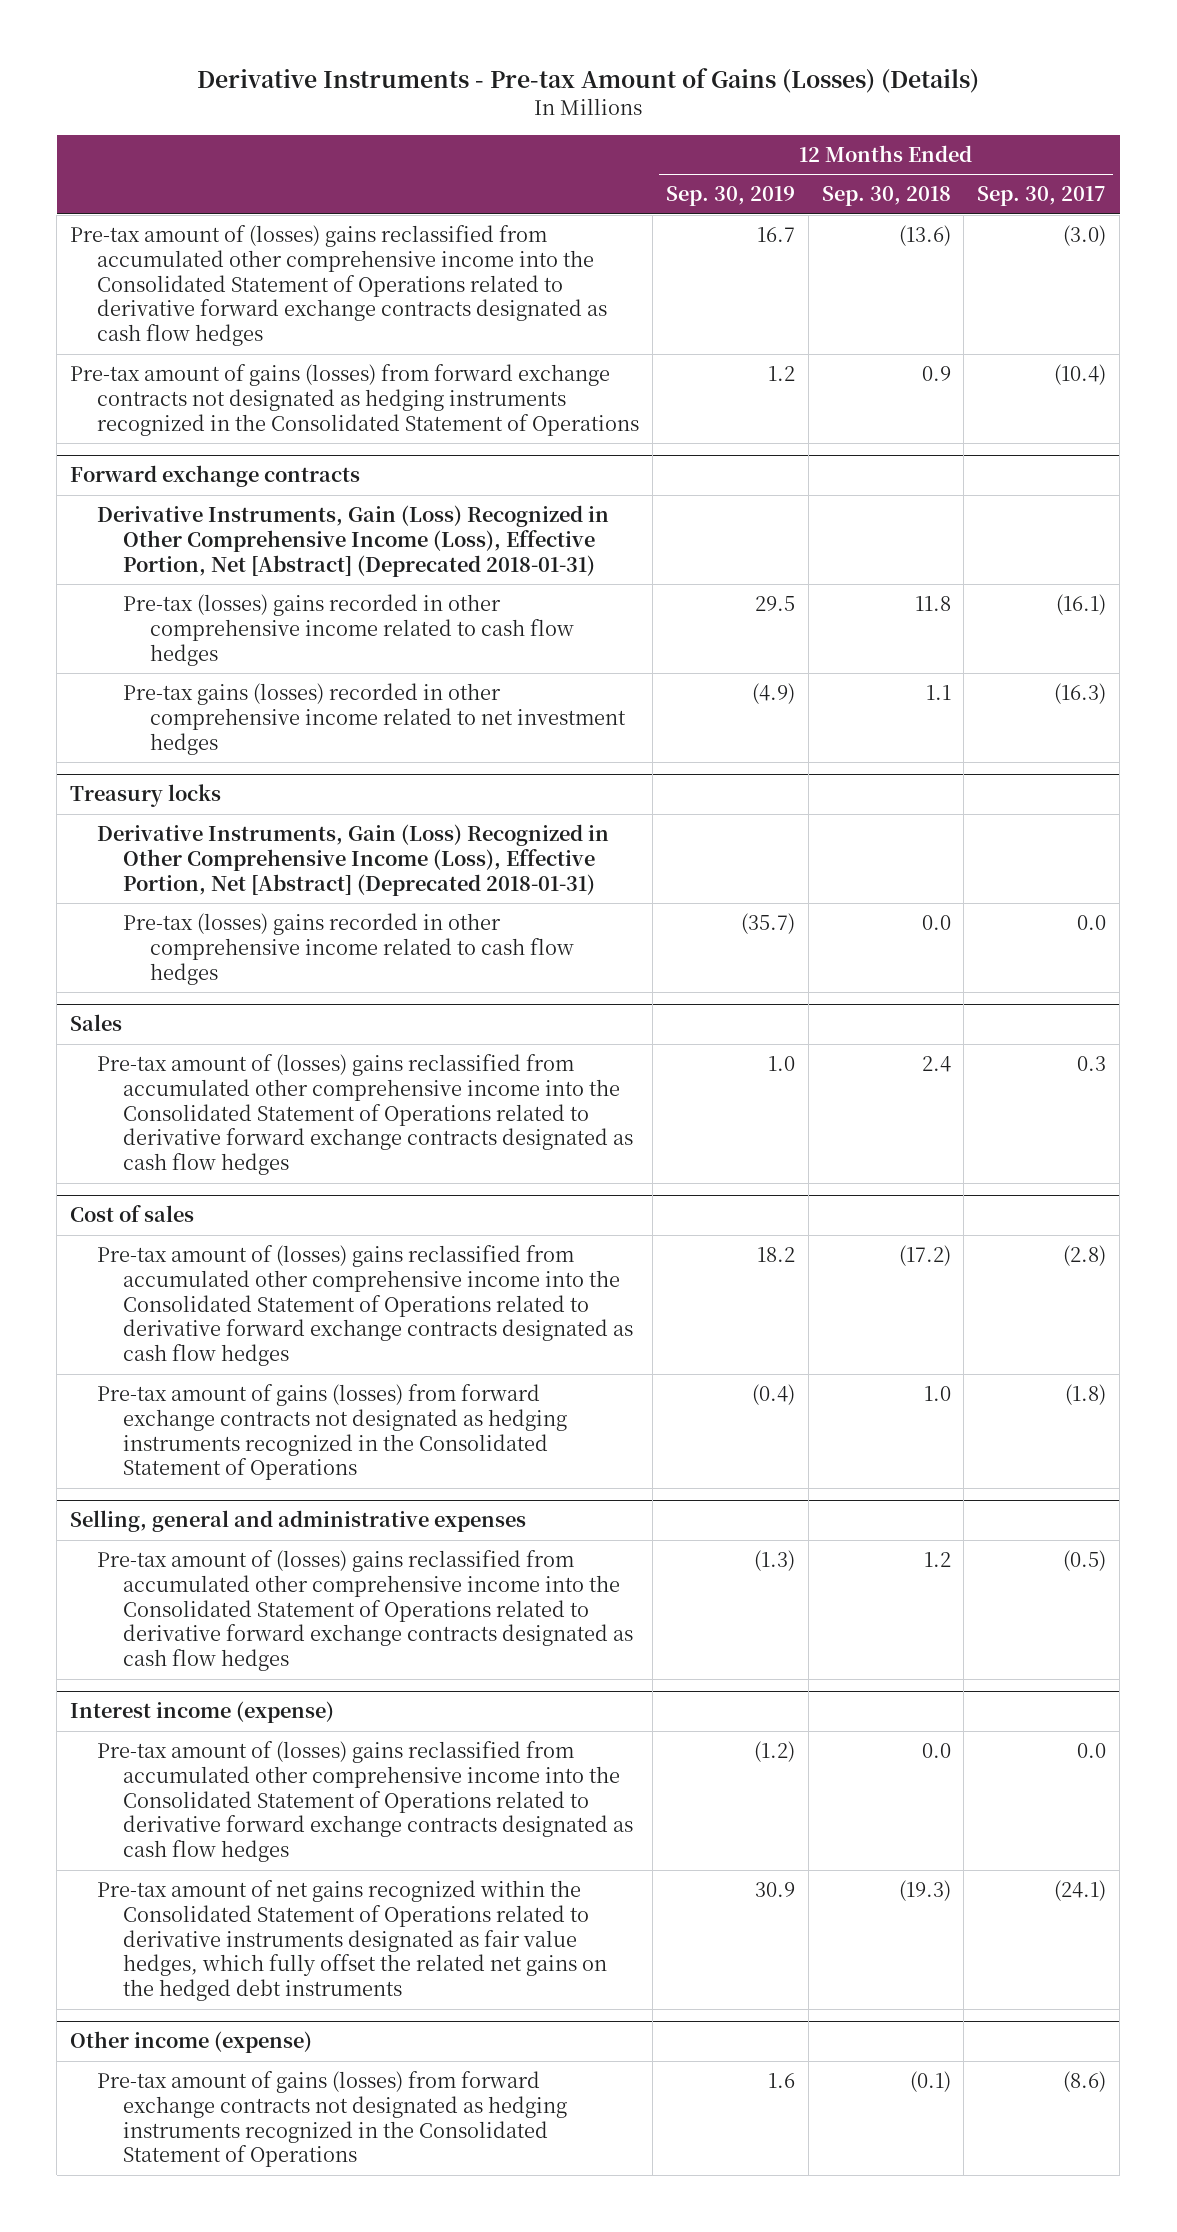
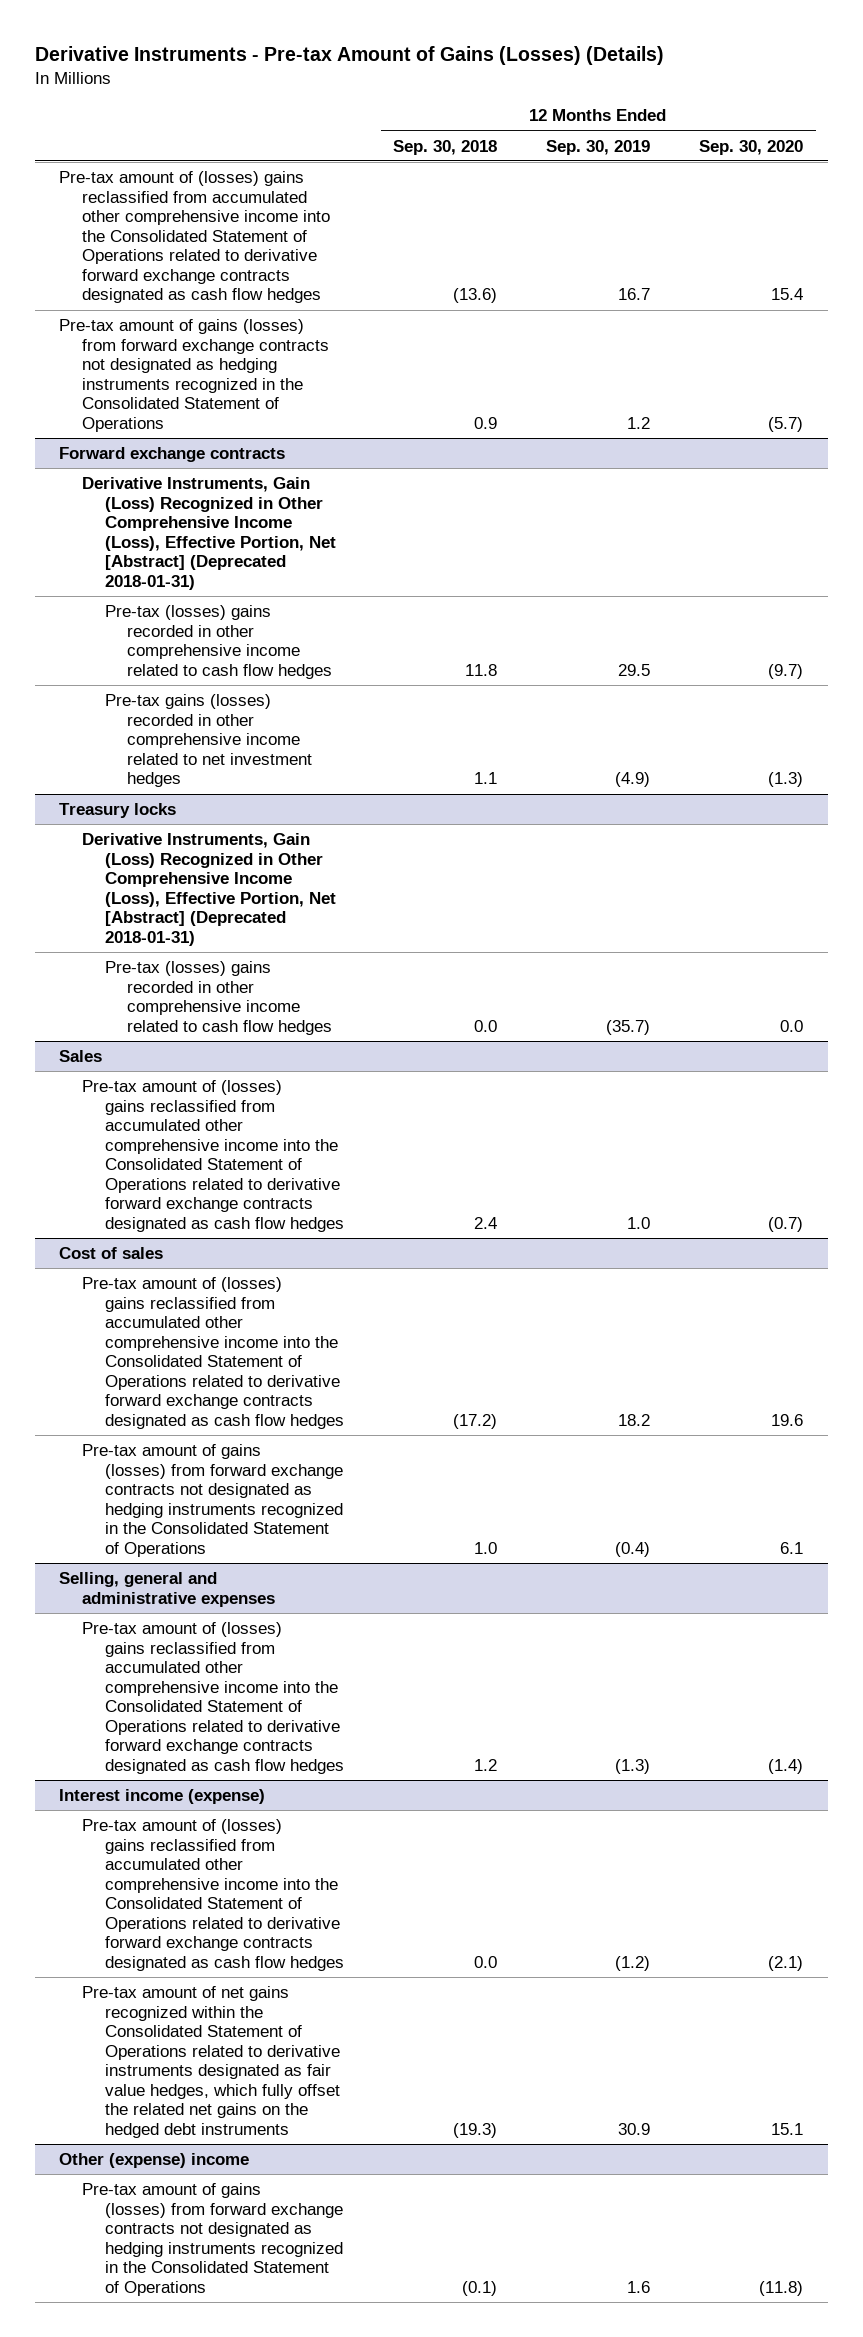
[977,186,1107,207] Sep. 30, 2017 -> none
none -> [699,139,804,155] Sep. 30, 2020
[70,2031,313,2054] Other income (expense) -> [59,2152,250,2168] Other (expense) income

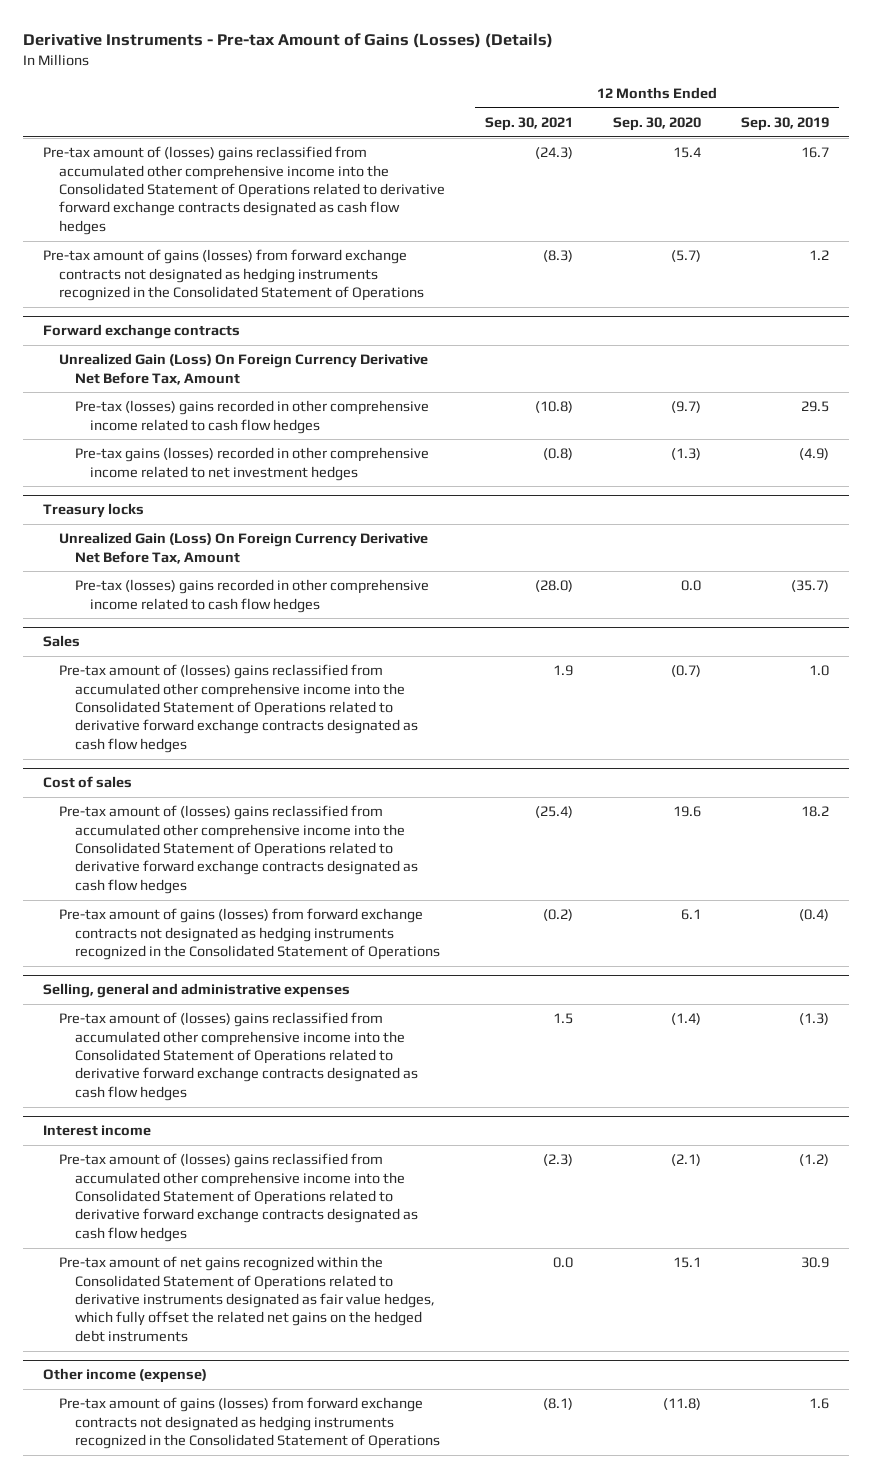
[392,139,497,155] Sep. 30, 2018 -> none
none -> [484,116,573,131] Sep. 30, 2021
[82,476,336,590] Derivative Instruments, Gain (Loss) Recognized in Other Comprehensive Income (Loss), Effective Portion, Net [Abstract] (Deprecated 2018-01-31) -> [58,353,428,385] Unrealized Gain (Loss) On Foreign Currency Derivative Net Before Tax, Amount
[82,832,336,946] Derivative Instruments, Gain (Loss) Recognized in Other Comprehensive Income (Loss), Effective Portion, Net [Abstract] (Deprecated 2018-01-31) -> [58,532,428,564] Unrealized Gain (Loss) On Foreign Currency Derivative Net Before Tax, Amount
[59,1788,266,1804] Interest income (expense) -> [42,1125,151,1137] Interest income
[59,2152,250,2168] Other (expense) income -> [42,1368,207,1384] Other income (expense)

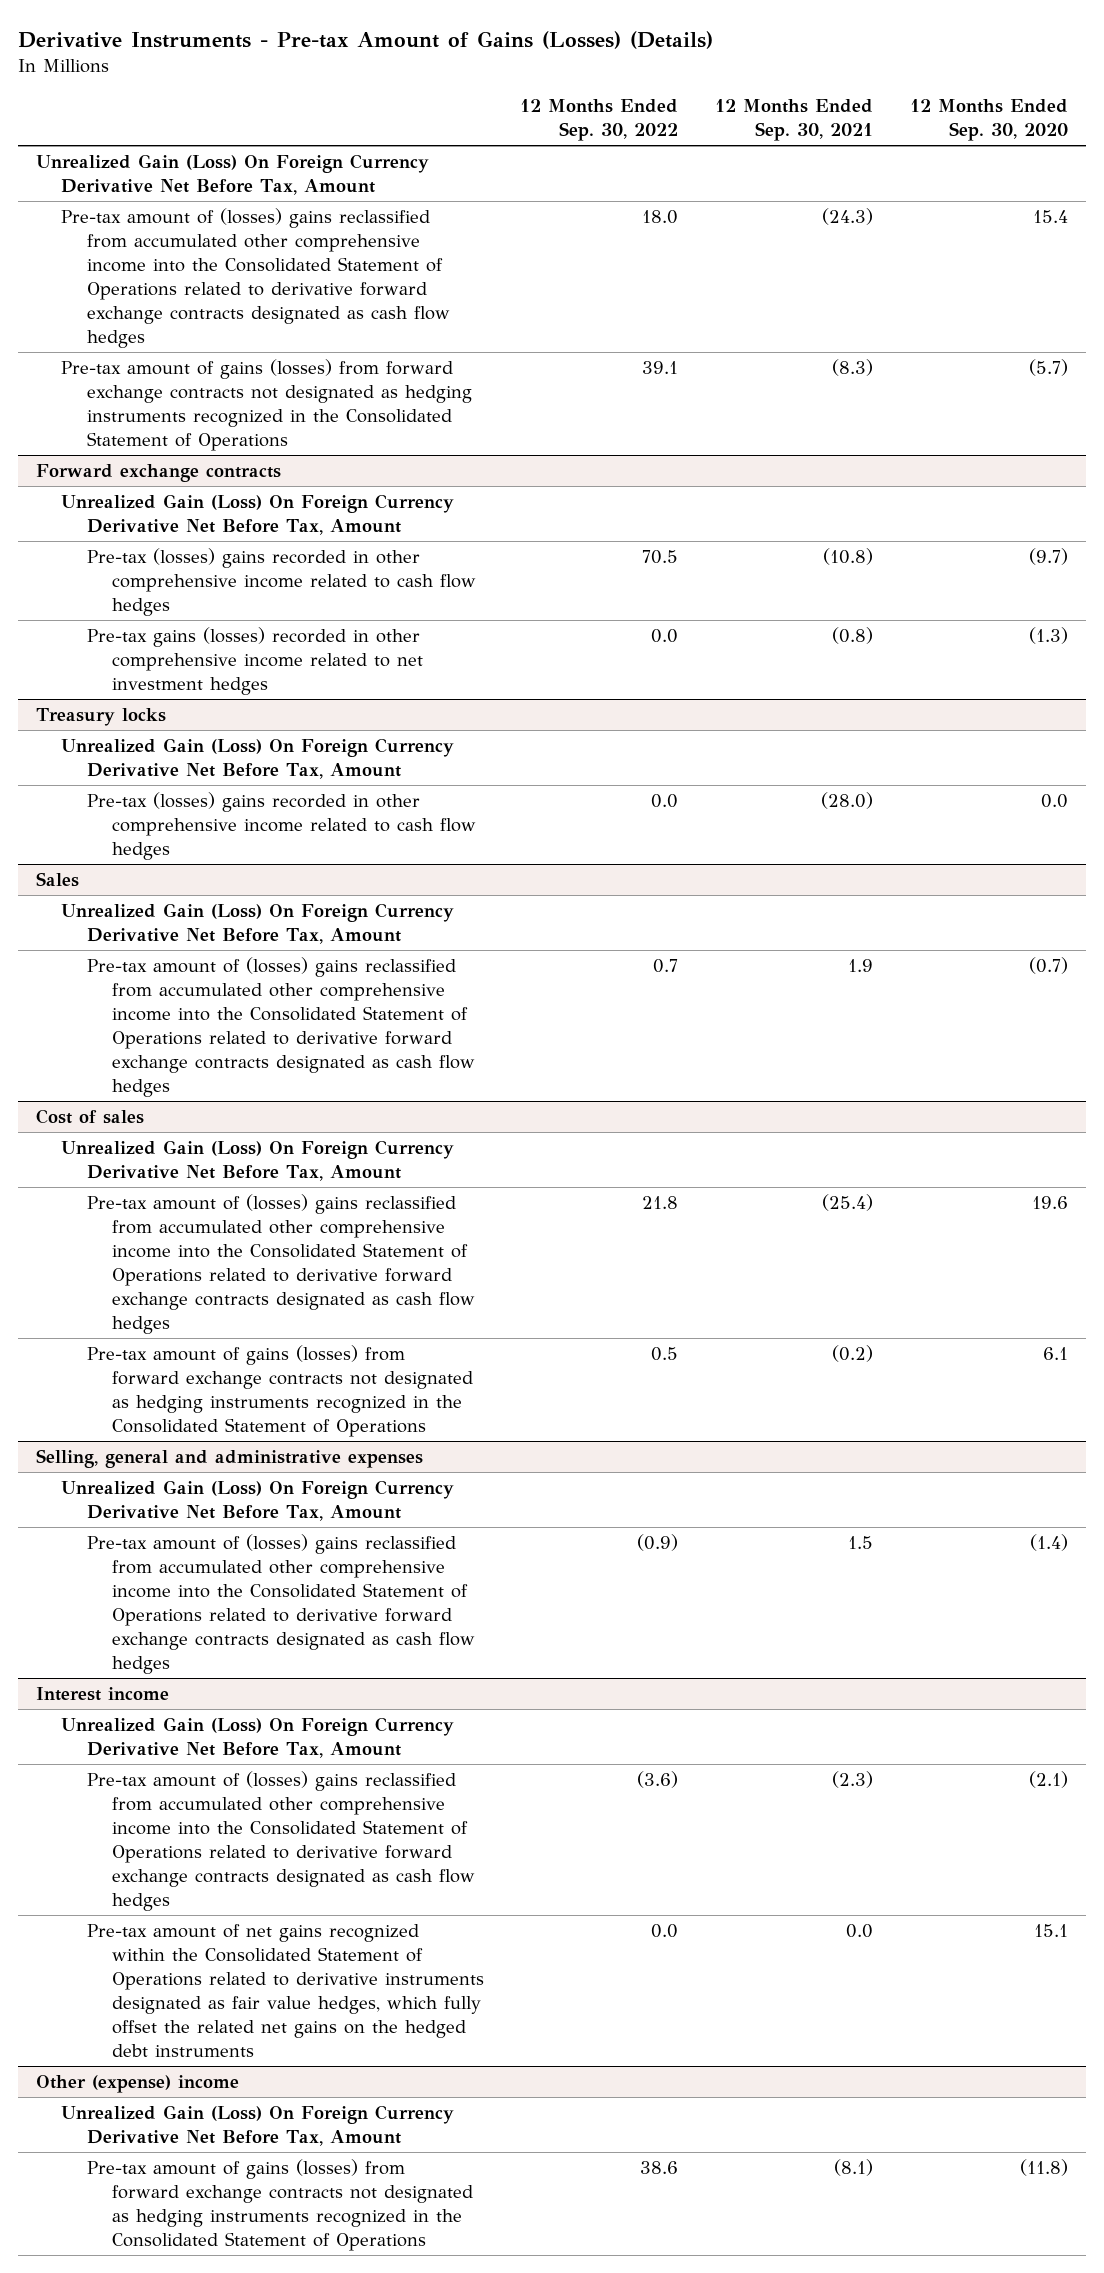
[741,116,830,131] Sep. 30, 2019 -> none
none -> [520,99,679,142] 12 Months Ended Sep. 30, 2022
none -> [36,153,430,195] Unrealized Gain (Loss) On Foreign Currency Derivative Net Before Tax, Amount
none -> [61,902,455,944] Unrealized Gain (Loss) On Foreign Currency Derivative Net Before Tax, Amount
none -> [61,1139,455,1181] Unrealized Gain (Loss) On Foreign Currency Derivative Net Before Tax, Amount
none -> [61,1479,455,1521] Unrealized Gain (Loss) On Foreign Currency Derivative Net Before Tax, Amount
none -> [61,1716,455,1758] Unrealized Gain (Loss) On Foreign Currency Derivative Net Before Tax, Amount
[42,1368,207,1384] Other income (expense) -> [36,2074,240,2093] Other (expense) income
none -> [61,2104,455,2146] Unrealized Gain (Loss) On Foreign Currency Derivative Net Before Tax, Amount

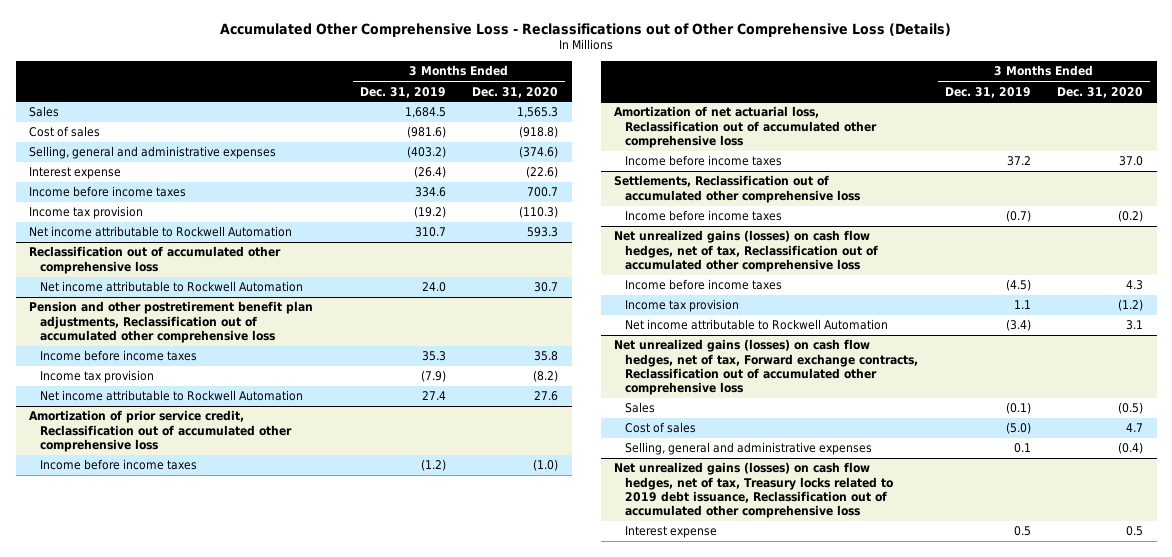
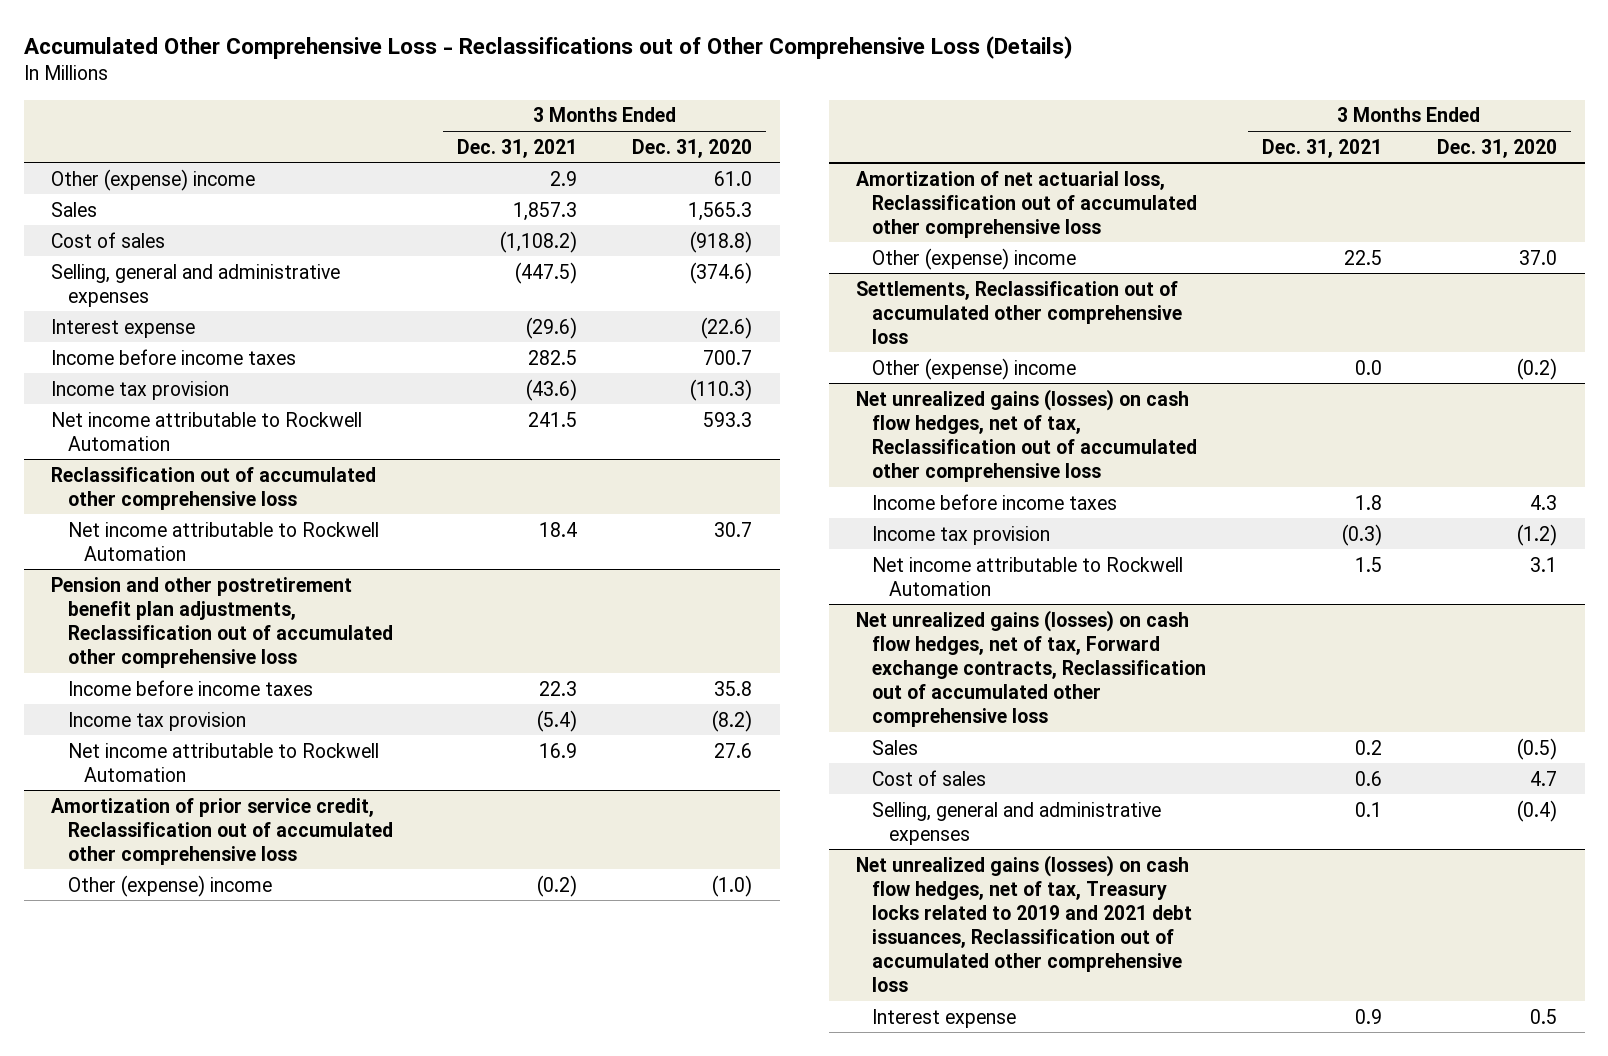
[359,86,446,98] Dec. 31, 2019 -> none
none -> [457,138,578,158] Dec. 31, 2021
none -> [51,168,256,191] Other (expense) income
[40,459,198,471] Income before income taxes -> none
none -> [67,874,272,897] Other (expense) income
[625,155,783,167] Income before income taxes -> none
none -> [872,247,1077,270] Other (expense) income
[625,210,783,222] Income before income taxes -> none
none -> [872,357,1077,380] Other (expense) income
[614,462,894,519] Net unrealized gains (losses) on cash flow hedges, net of tax, Treasury locks related to 2019 debt issuance, Reclassification out of accumulated other comprehensive loss -> [856,854,1193,993] Net unrealized gains (losses) on cash flow hedges, net of tax, Treasury locks related to 2019 and 2021 debt issuances, Reclassification out of accumulated other comprehensive loss

